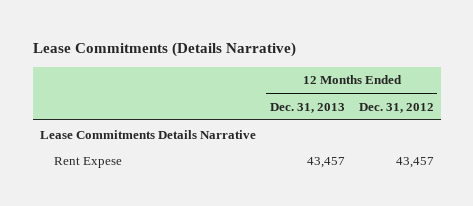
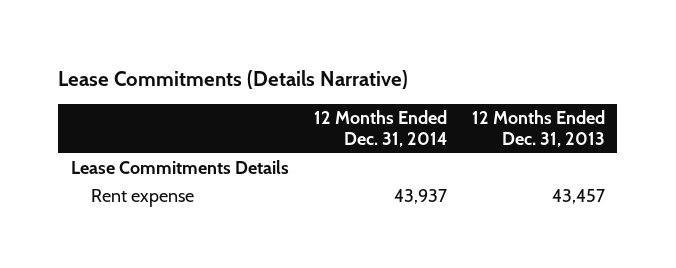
[358,102,434,113] Dec. 31, 2012 -> none
none -> [313,110,447,148] 12 Months Ended Dec. 31, 2014
[39,129,256,139] Lease Commitments Details Narrative -> [70,160,289,175] Lease Commitments Details
[53,156,122,168] Rent Expese -> [90,189,194,208] Rent expense

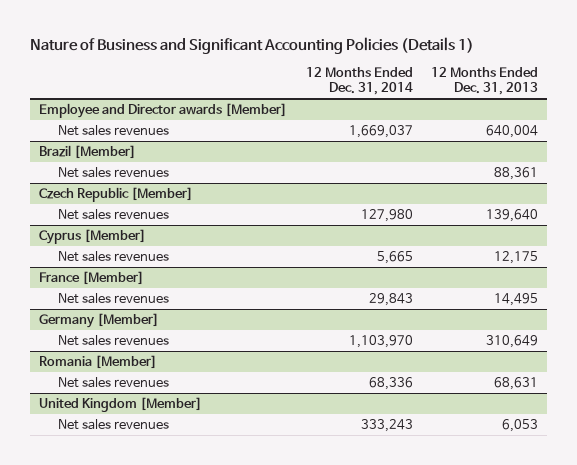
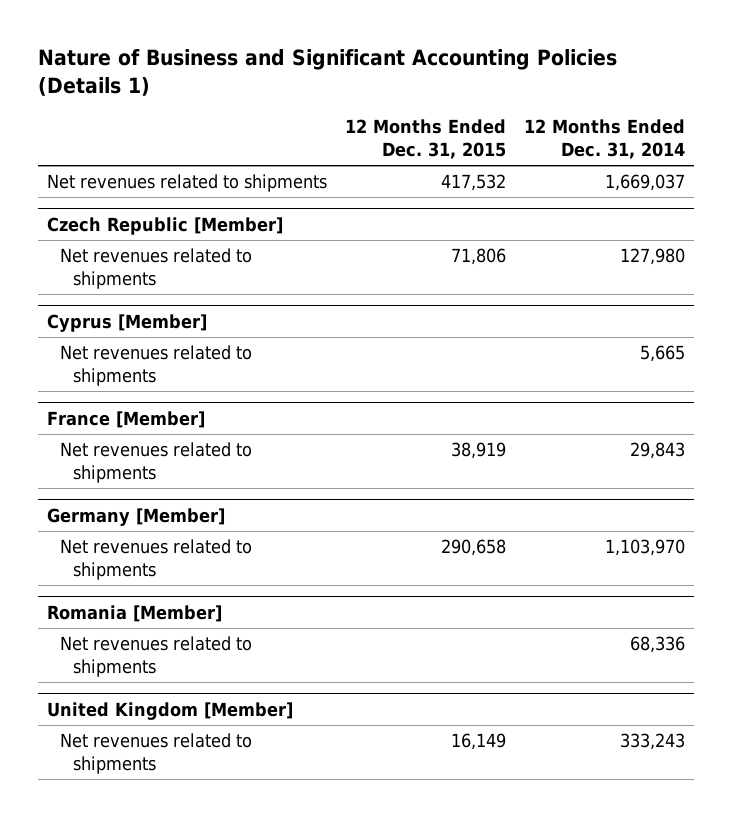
[430,67,538,96] 12 Months Ended Dec. 31, 2013 -> none
none -> [344,119,506,160] 12 Months Ended Dec. 31, 2015
[39,102,288,118] Employee and Director awards [Member] -> none
[39,144,137,159] Brazil [Member] -> none
[58,166,170,178] Net sales revenues -> none
[58,124,170,136] Net sales revenues -> [46,174,327,193] Net revenues related to shipments
[58,208,170,220] Net sales revenues -> [59,248,252,290] Net revenues related to shipments
[58,250,170,262] Net sales revenues -> [59,345,252,387] Net revenues related to shipments
[58,292,170,304] Net sales revenues -> [59,442,252,484] Net revenues related to shipments
[58,334,170,346] Net sales revenues -> [59,539,252,581] Net revenues related to shipments
[58,376,170,388] Net sales revenues -> [59,636,252,678] Net revenues related to shipments
[58,418,170,430] Net sales revenues -> [59,733,252,775] Net revenues related to shipments

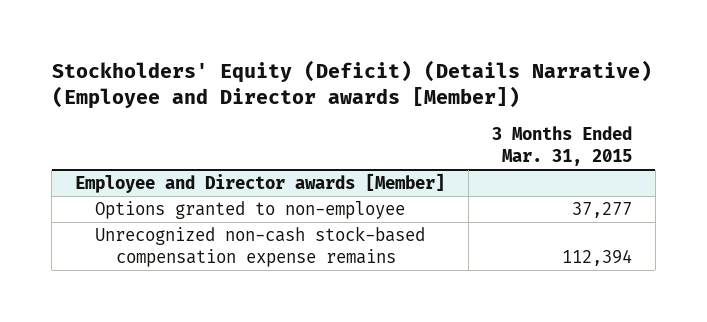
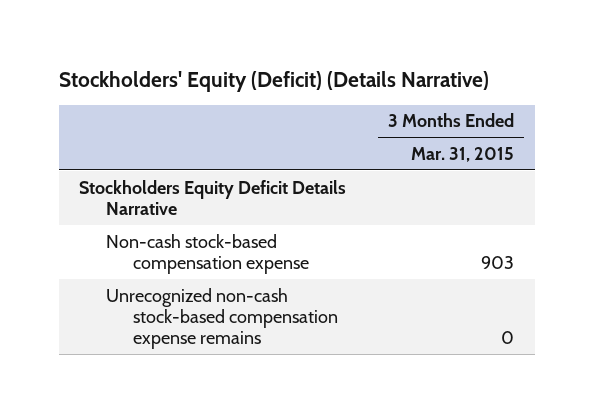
[51,59,652,110] Stockholders' Equity (Deficit) (Details Narrative) (Employee and Director awards [Member]) -> [58,70,489,92] Stockholders' Equity (Deficit) (Details Narrative)
[74,173,445,194] Employee and Director awards [Member] -> none
[95,201,406,220] Options granted to non-employee -> none
none -> [79,179,347,216] Stockholders Equity Deficit Details Narrative
none -> [106,233,310,275] Non-cash stock-based compensation expense
[561,248,632,266] 112,394 -> [501,331,515,345] 0

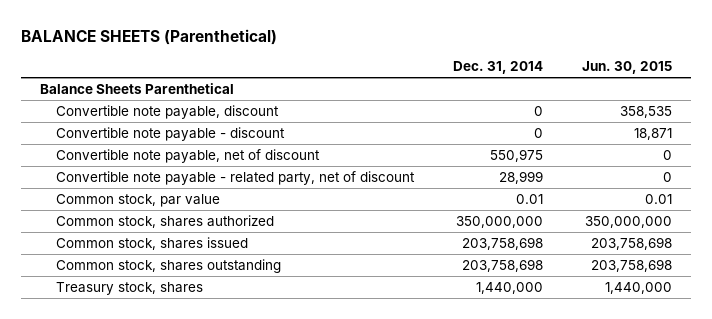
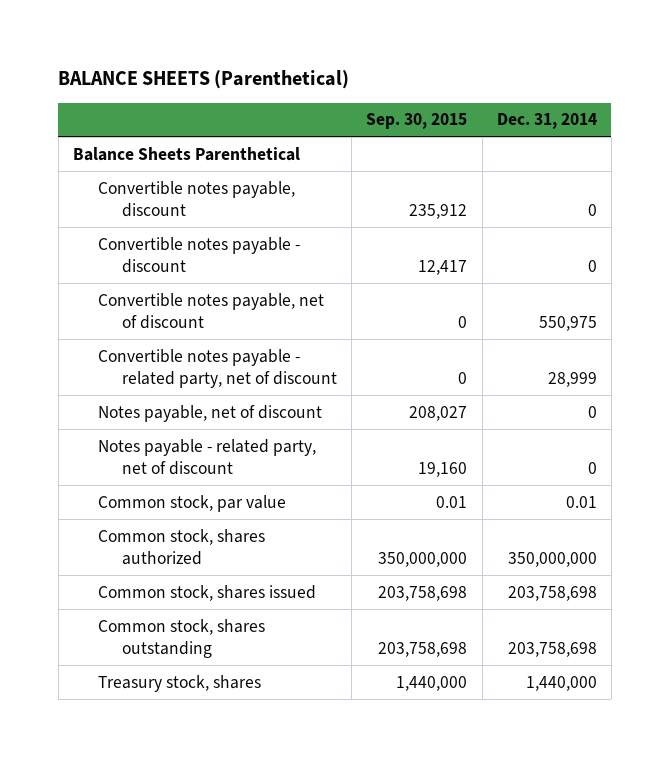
[582,61,673,75] Jun. 30, 2015 -> none
none -> [366,113,468,130] Sep. 30, 2015
[56,104,280,119] Convertible note payable, discount -> [97,180,295,217] Convertible notes payable, discount
[56,126,286,141] Convertible note payable - discount -> [97,236,300,273] Convertible notes payable - discount
[56,148,321,163] Convertible note payable, net of discount -> [97,292,324,329] Convertible notes payable, net of discount
[56,170,416,185] Convertible note payable - related party, net of discount -> [97,348,338,388] Convertible notes payable - related party, net of discount
none -> [97,404,322,422] Notes payable, net of discount
none -> [97,438,316,475] Notes payable - related party, net of discount

